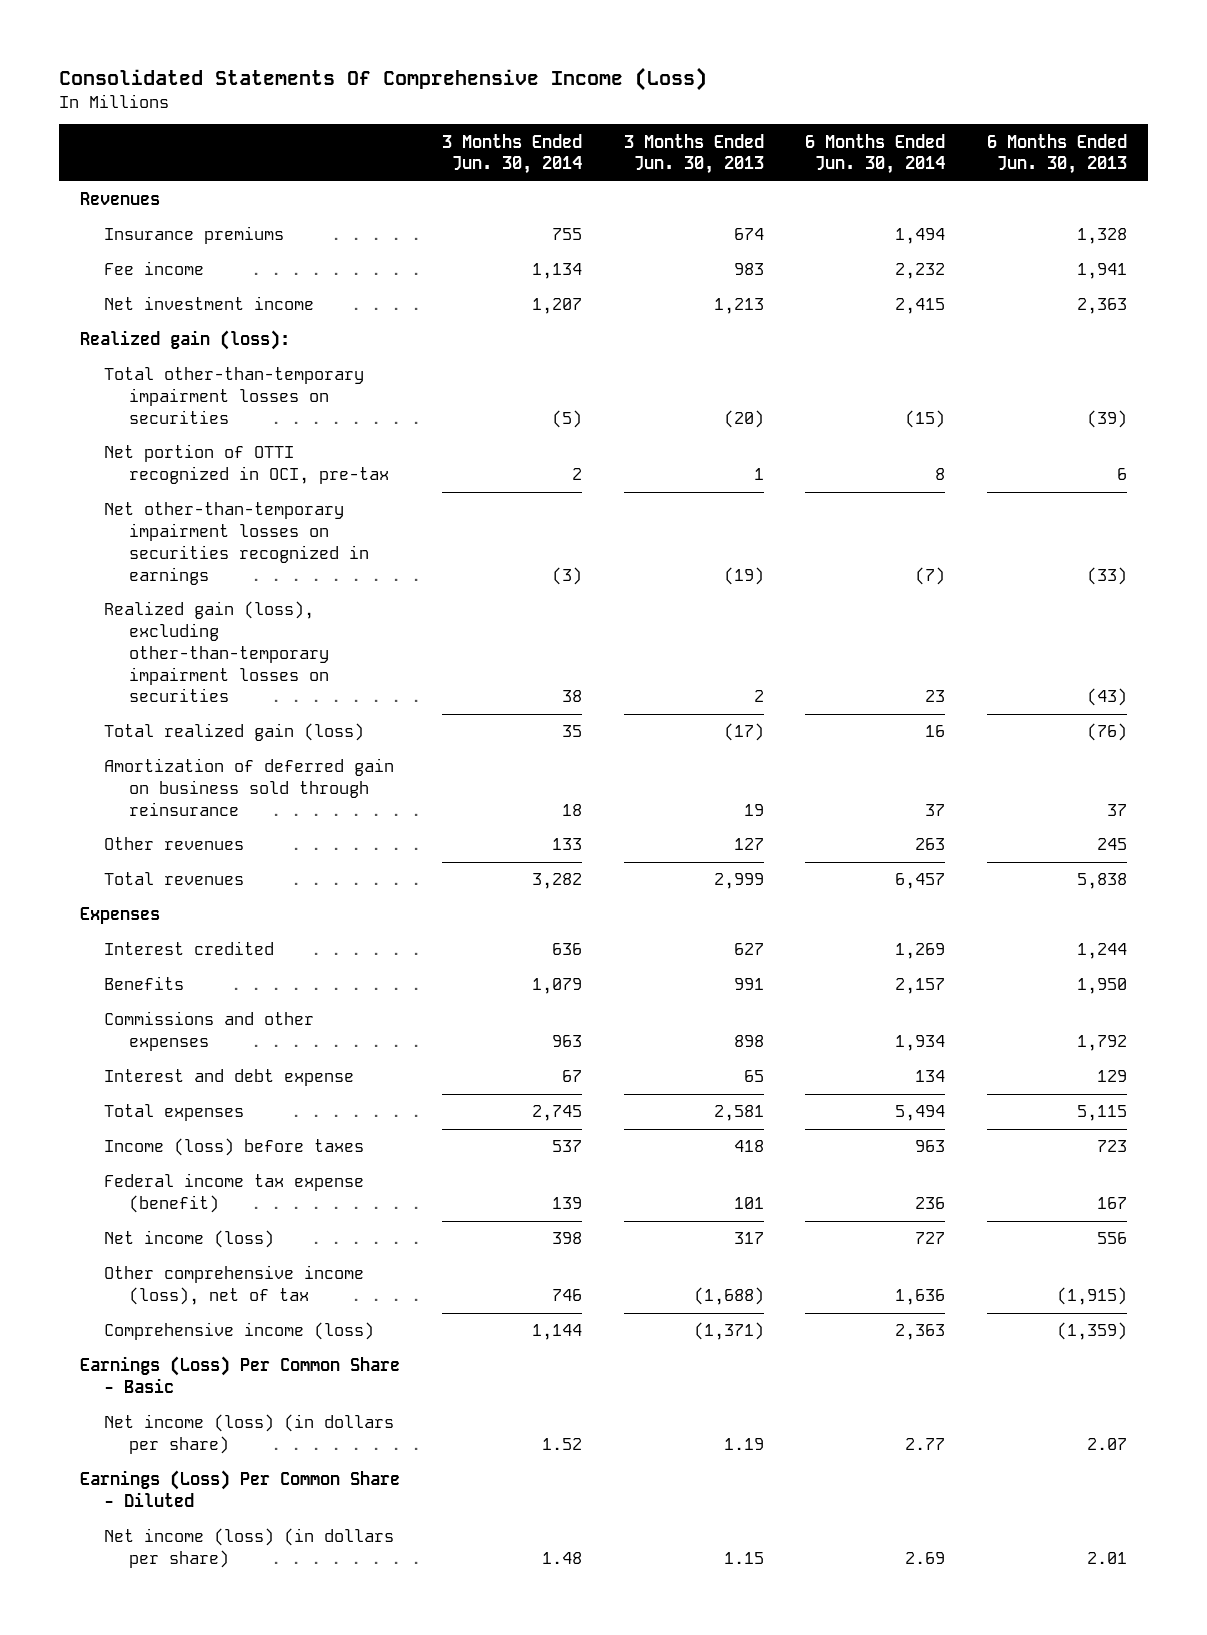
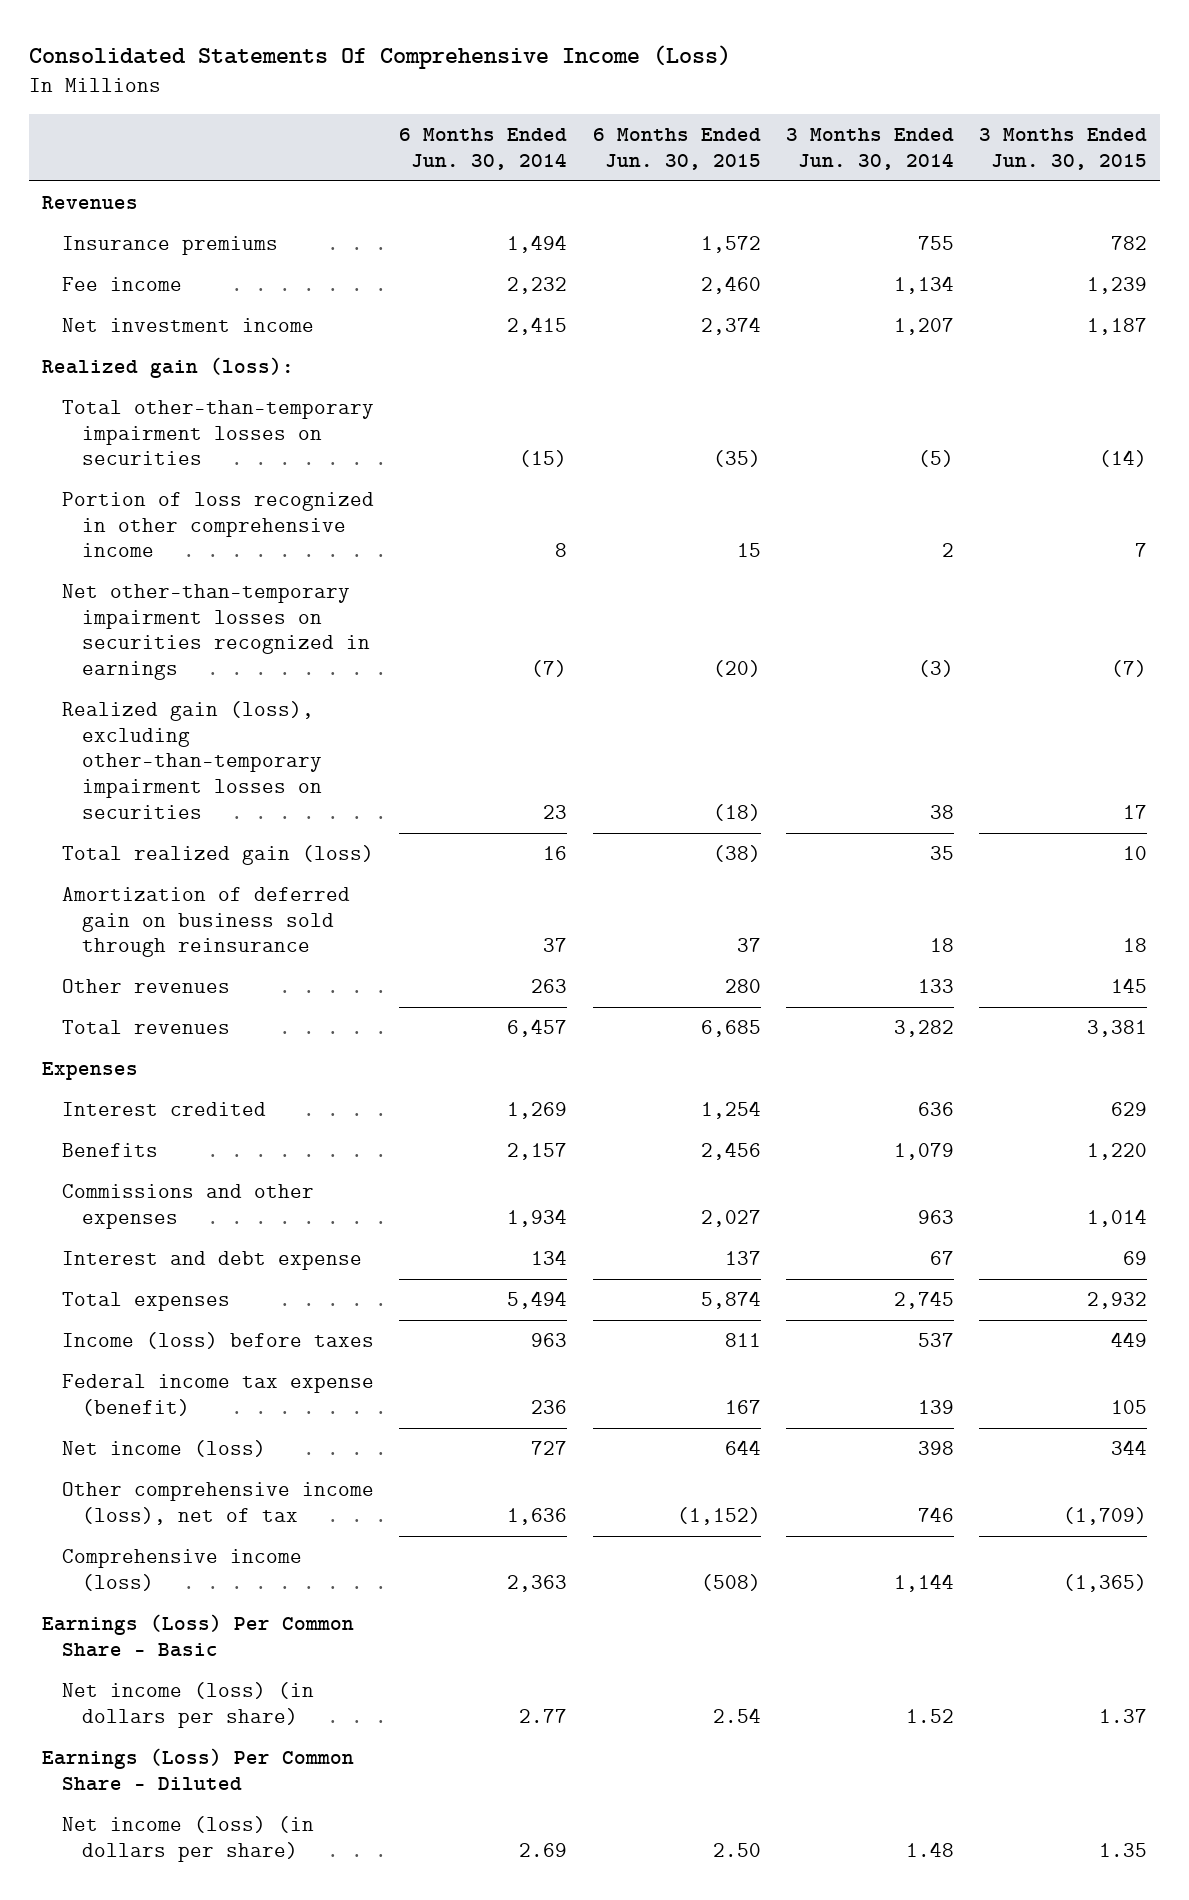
[623,133,764,175] 3 Months Ended Jun. 30, 2013 -> none
[987,133,1128,175] 6 Months Ended Jun. 30, 2013 -> none
none -> [592,128,761,170] 6 Months Ended Jun. 30, 2015
none -> [979,128,1148,170] 3 Months Ended Jun. 30, 2015
[104,444,389,485] Net portion of OTTI recognized in OCI, pre-tax -> [61,492,374,558] Portion of loss recognized in other comprehensive income

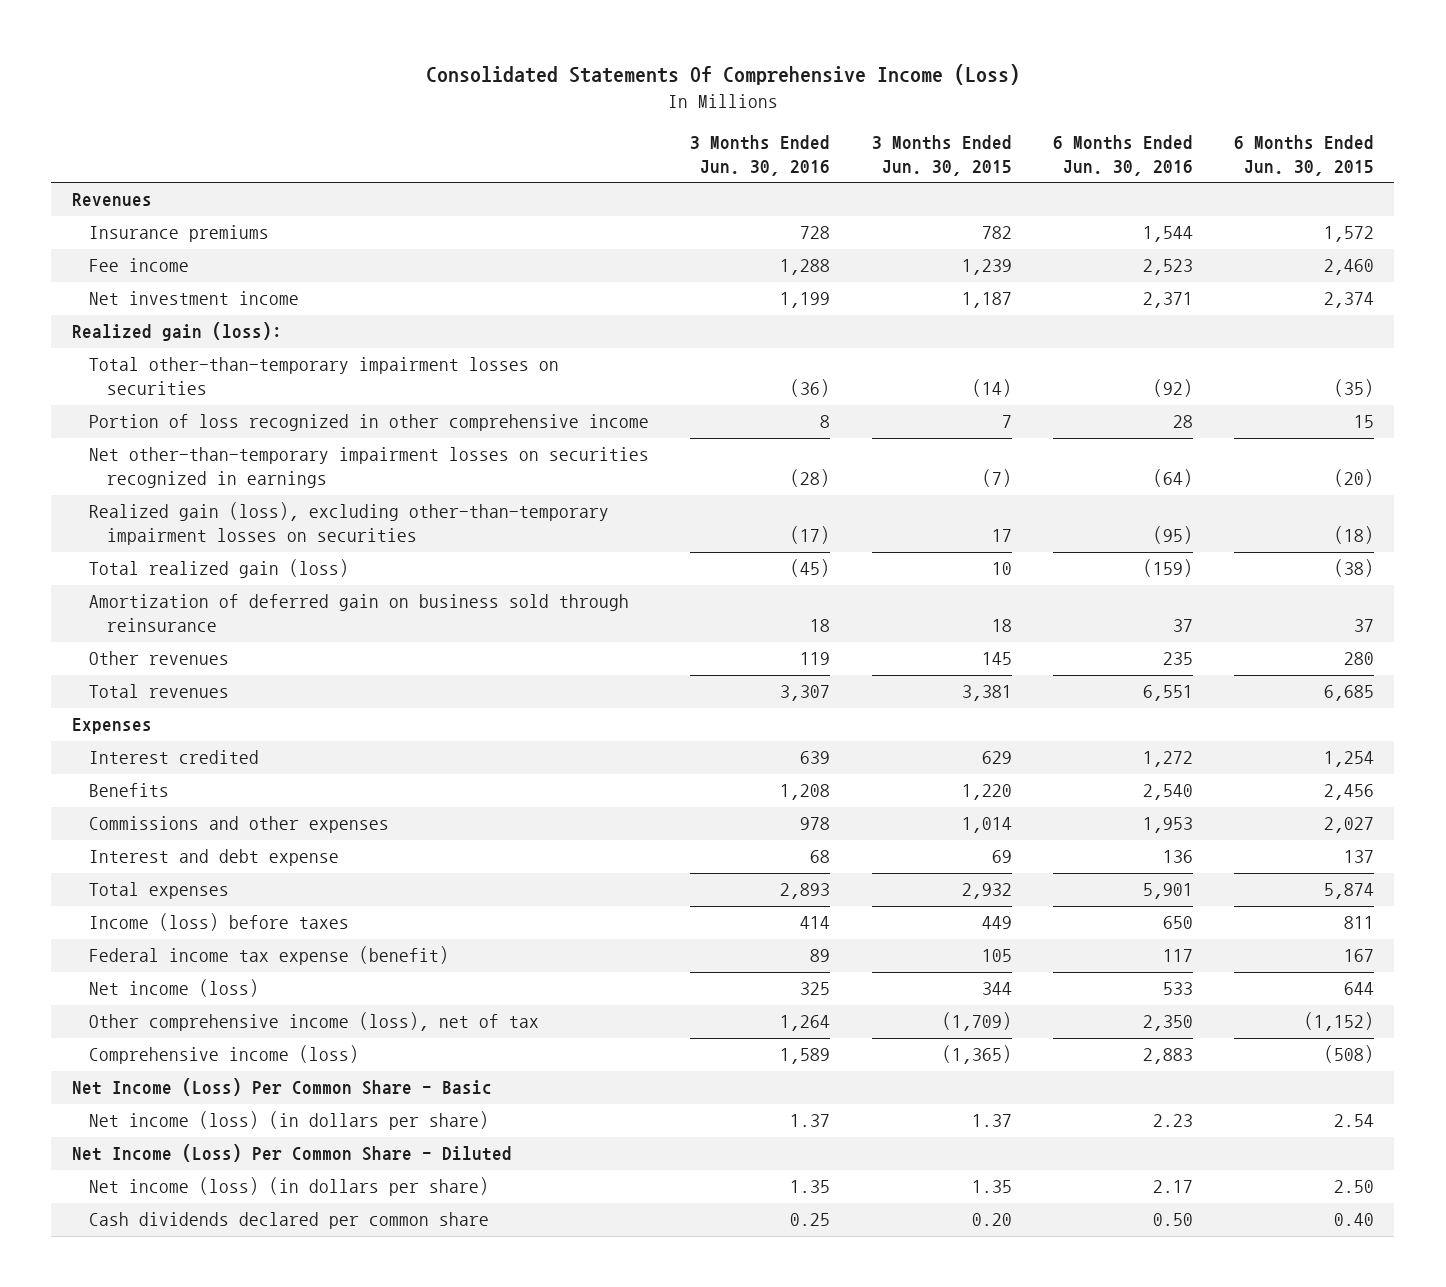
[399,128,568,170] 6 Months Ended Jun. 30, 2014 -> none
[785,128,954,170] 3 Months Ended Jun. 30, 2014 -> none
none -> [690,135,831,177] 3 Months Ended Jun. 30, 2016
none -> [1052,135,1193,177] 6 Months Ended Jun. 30, 2016
[41,1614,354,1657] Earnings (Loss) Per Common Share - Basic -> [71,1078,492,1097] Net Income (Loss) Per Common Share - Basic
[41,1748,354,1791] Earnings (Loss) Per Common Share - Diluted -> [71,1144,512,1163] Net Income (Loss) Per Common Share - Diluted
none -> [89,1212,490,1230] Cash dividends declared per common share

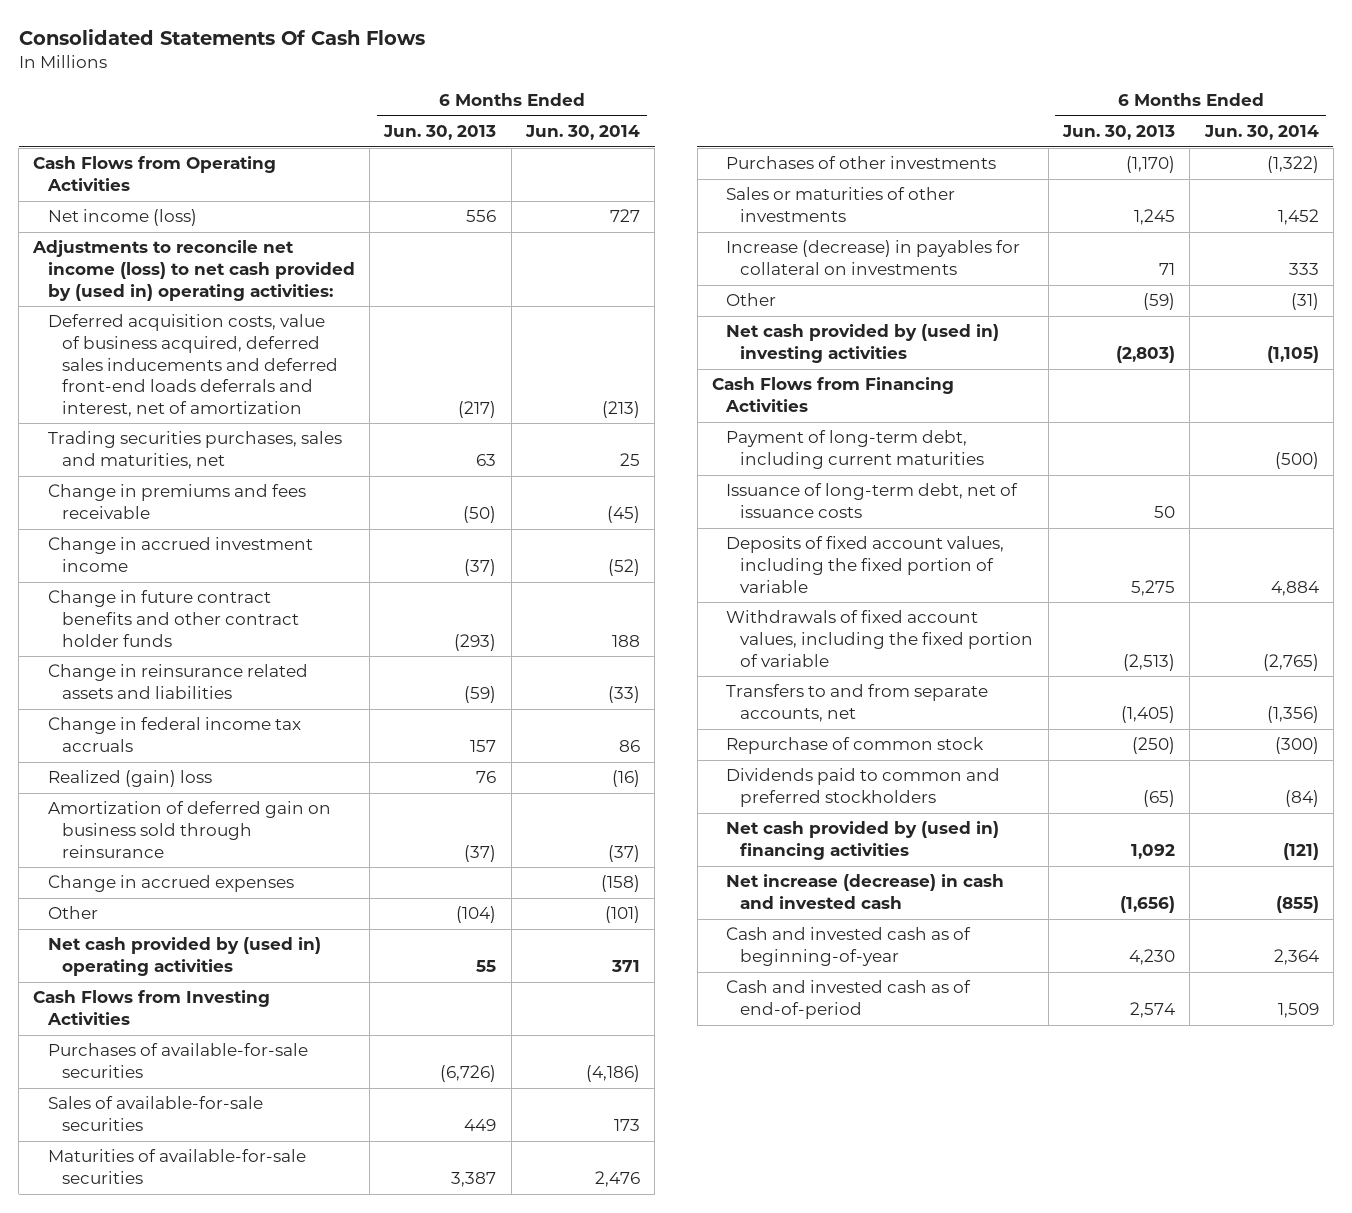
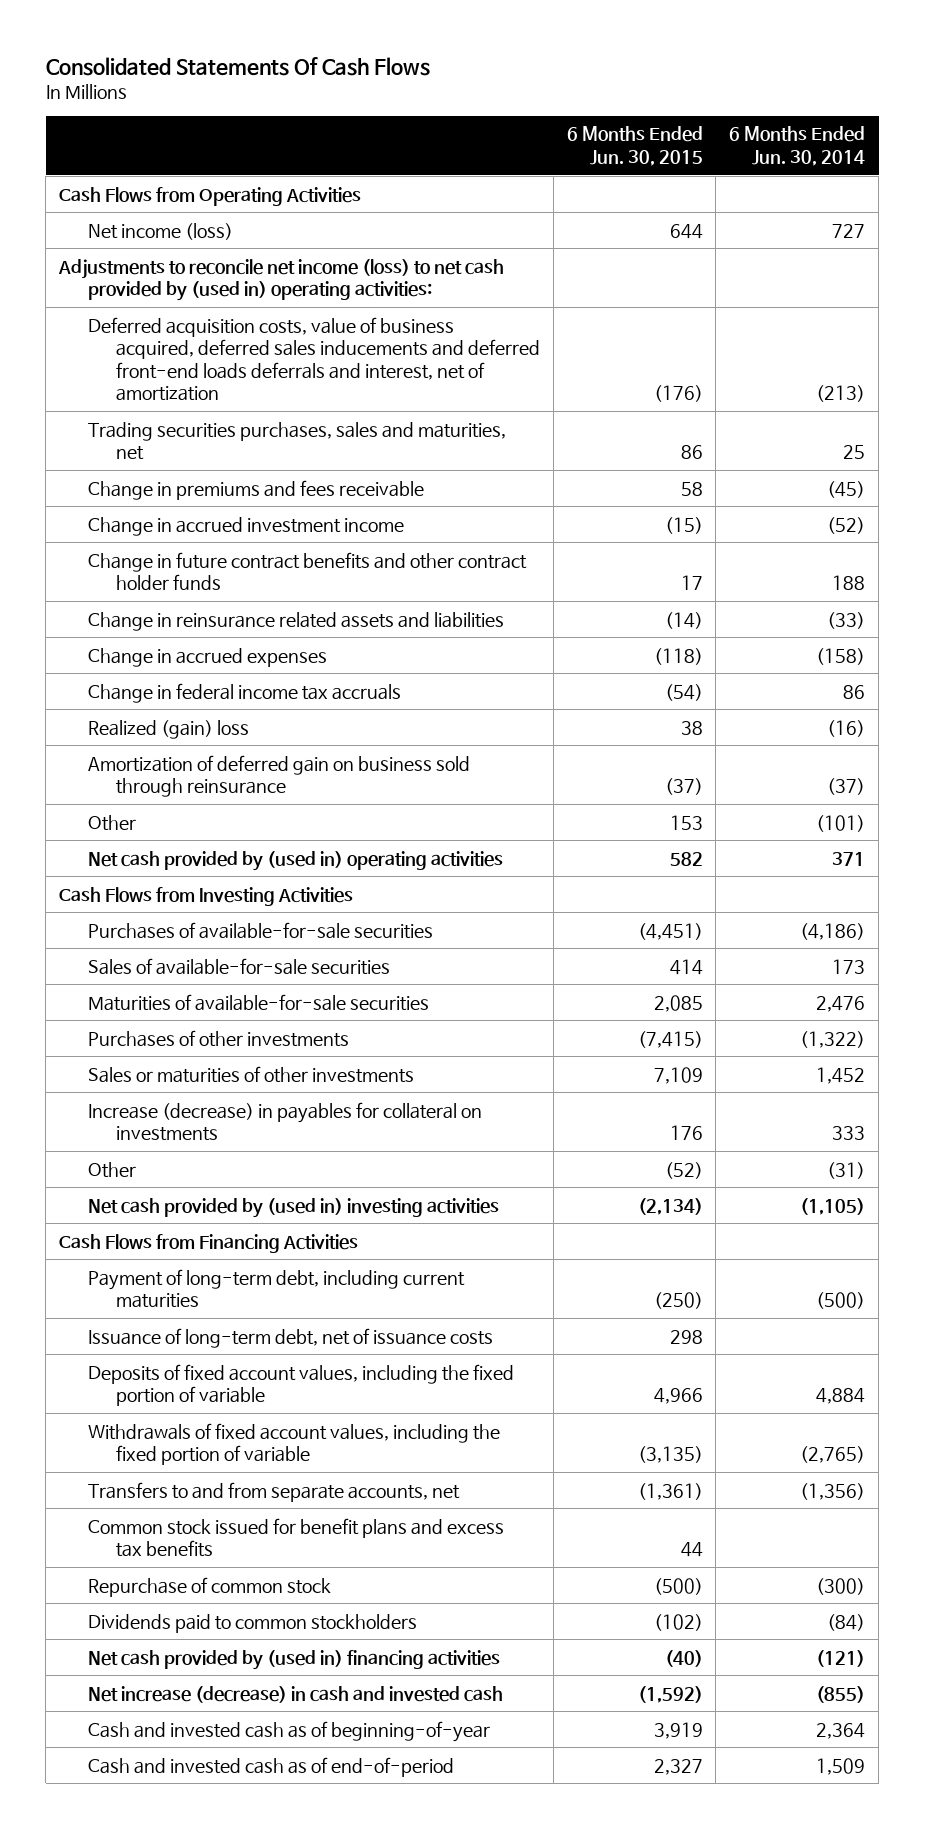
[383,125,497,141] Jun. 30, 2013 -> none
none -> [566,126,703,166] 6 Months Ended Jun. 30, 2015
[47,875,294,893] Change in accrued expenses -> [87,647,327,667] Change in accrued expenses
none -> [87,1517,504,1558] Common stock issued for benefit plans and excess tax benefits
[726,768,1001,808] Dividends paid to common and preferred stockholders -> [87,1613,417,1633] Dividends paid to common stockholders

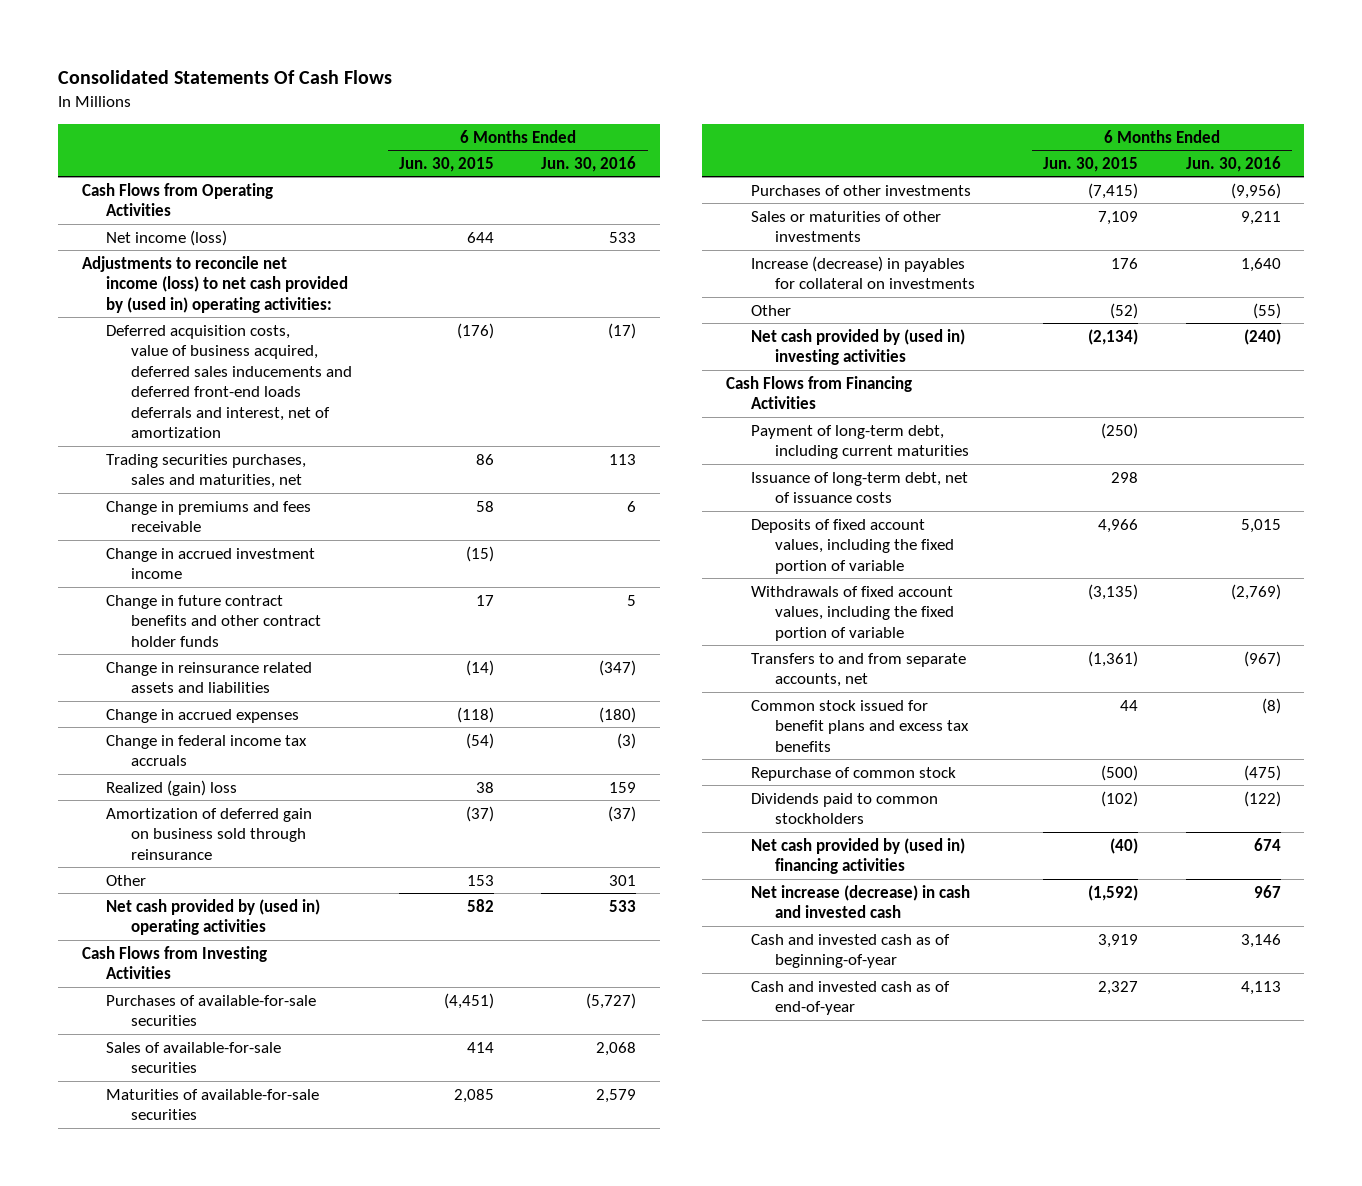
[729,126,866,166] 6 Months Ended Jun. 30, 2014 -> none
none -> [541,155,637,172] Jun. 30, 2016
[87,1756,454,1777] Cash and invested cash as of end-of-period -> [750,980,950,1016] Cash and invested cash as of end-of-year

